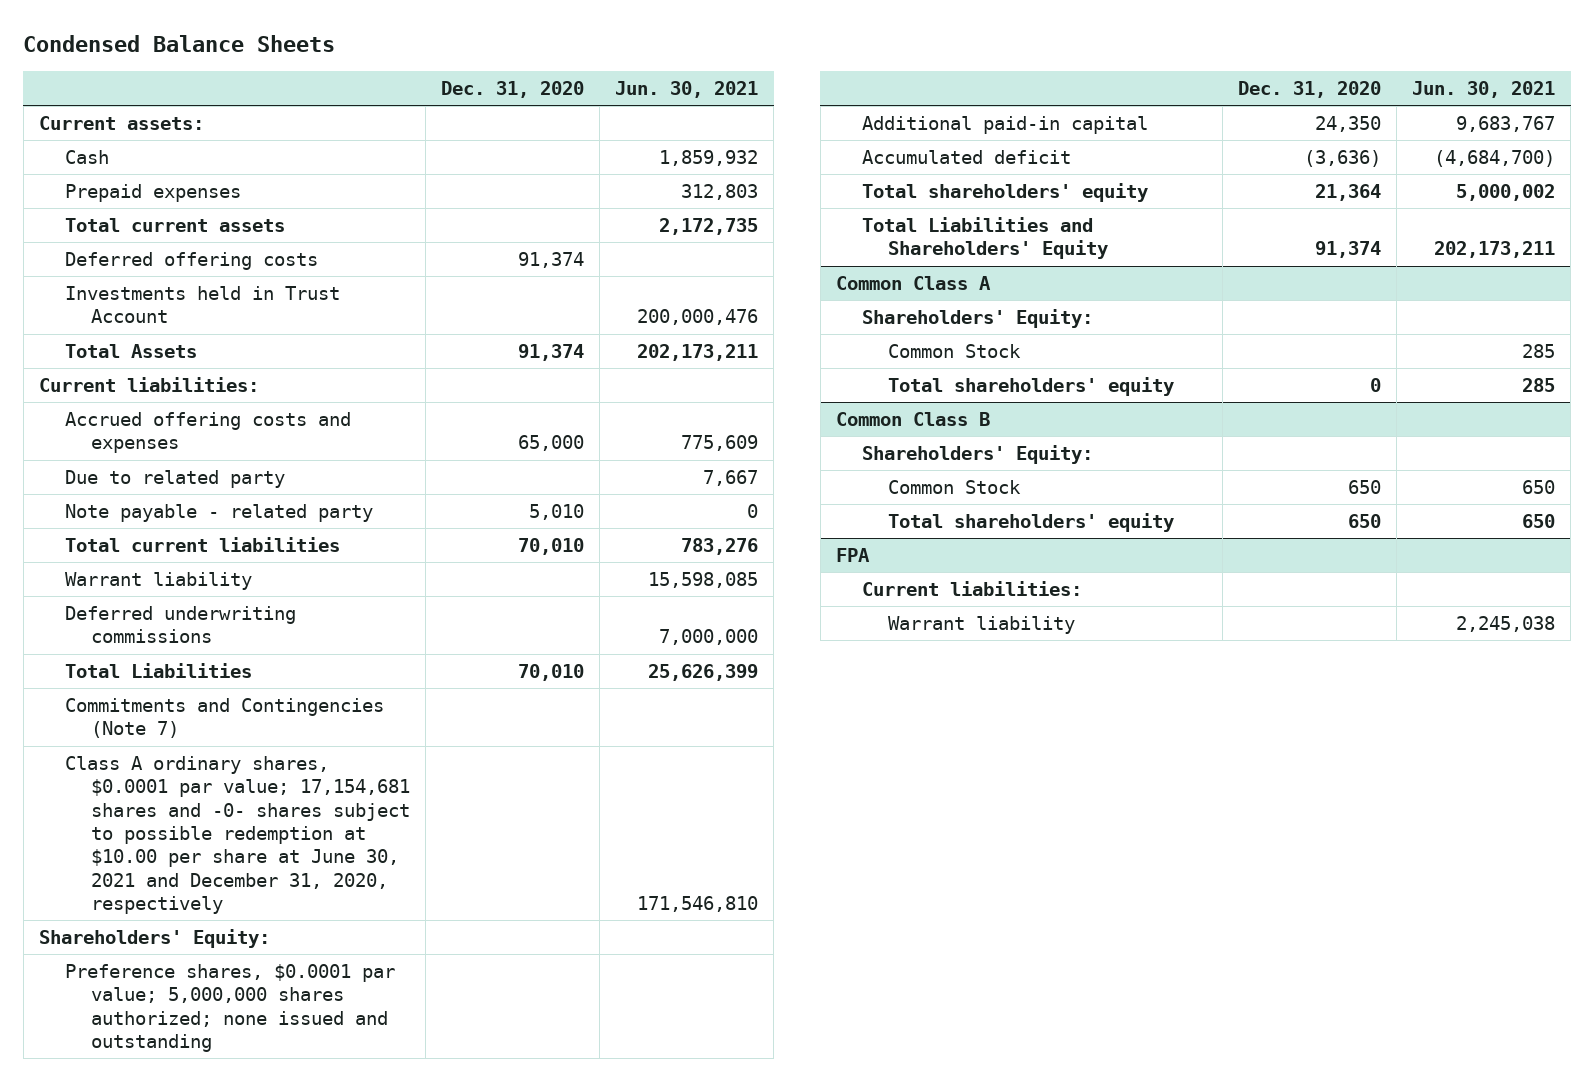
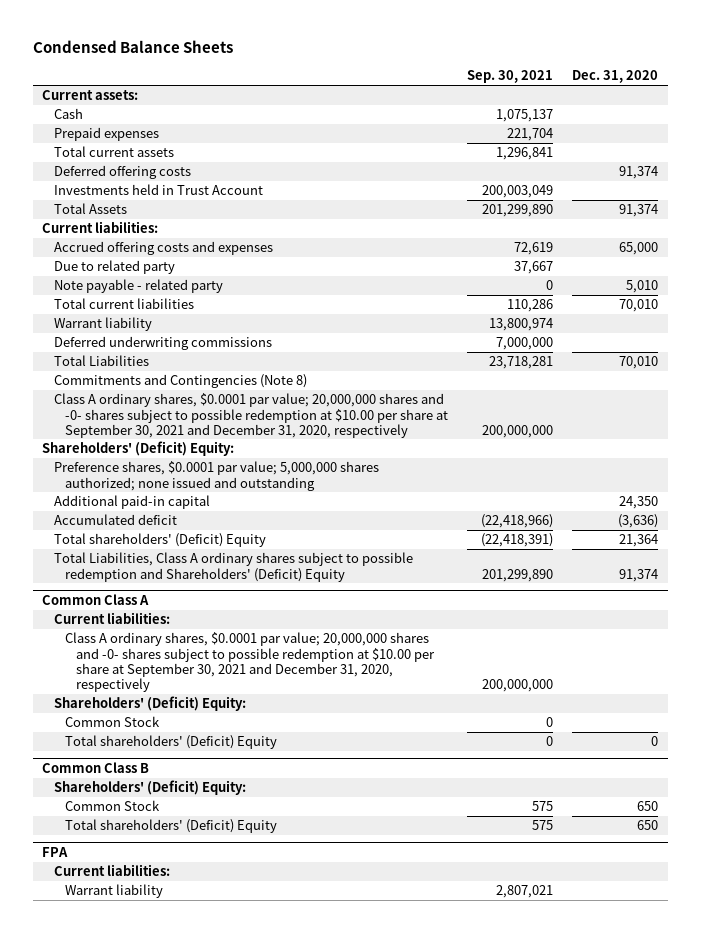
[615,80,759,98] Jun. 30, 2021 -> none
none -> [467,70,554,84] Sep. 30, 2021
[65,697,385,739] Commitments and Contingencies (Note 7) -> [53,374,307,389] Commitments and Contingencies (Note 8)
[65,755,411,915] Class A ordinary shares, $0.0001 par value; 17,154,681 shares and -0- shares subject to possible redemption at $10.00 per share at June 30, 2021 and December 31, 2020, respectively -> [53,393,449,438] Class A ordinary shares, $0.0001 par value; 20,000,000 shares and -0- shares subject to possible redemption at $10.00 per share at September 30, 2021 and December 31, 2020, respectively
[38,928,270,948] Shareholders' Equity: -> [42,441,235,457] Shareholders' (Deficit) Equity:
[862,182,1149,202] Total shareholders' equity -> [53,533,266,548] Total shareholders' (Deficit) Equity
[862,216,1109,260] Total Liabilities and Shareholders' Equity -> [53,552,413,582] Total Liabilities, Class A ordinary shares subject to possible redemption and Shareholders' (Deficit) Equity
none -> [53,612,170,625] Current liabilities:
none -> [65,632,436,693] Class A ordinary shares, $0.0001 par value; 20,000,000 shares and -0- shares subject to possible redemption at $10.00 per share at September 30, 2021 and December 31, 2020, respectively
[862,308,1094,328] Shareholders' Equity: -> [53,696,246,712] Shareholders' (Deficit) Equity:
[888,376,1175,396] Total shareholders' equity -> [65,735,278,750] Total shareholders' (Deficit) Equity
[862,444,1094,464] Shareholders' Equity: -> [53,780,246,796] Shareholders' (Deficit) Equity:
[888,512,1175,532] Total shareholders' equity -> [65,819,278,834] Total shareholders' (Deficit) Equity

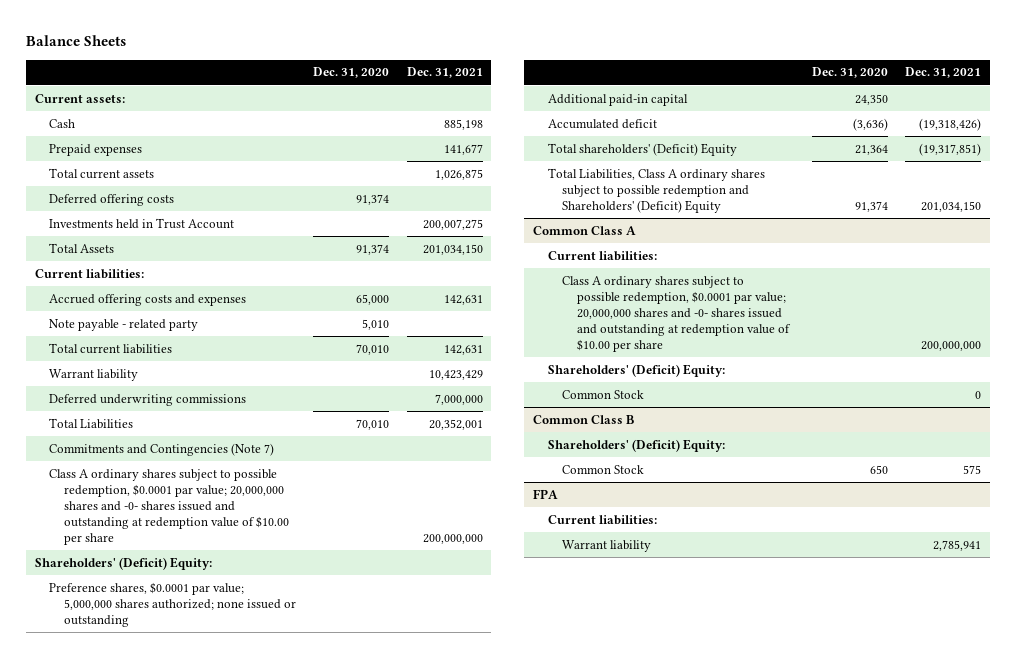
[32,40,233,54] Condensed Balance Sheets -> [26,35,127,47] Balance Sheets
[467,70,554,84] Sep. 30, 2021 -> none
none -> [406,67,483,79] Dec. 31, 2021
[53,260,175,275] Due to related party -> none
[53,374,307,389] Commitments and Contingencies (Note 8) -> [49,442,275,456] Commitments and Contingencies (Note 7)
[53,393,449,438] Class A ordinary shares, $0.0001 par value; 20,000,000 shares and -0- shares subject to possible redemption at $10.00 per share at September 30, 2021 and December 31, 2020, respectively -> [49,468,289,546] Class A ordinary shares subject to possible redemption, $0.0001 par value; 20,000,000 shares and -0- shares issued and outstanding at redemption value of $10.00 per share
[53,461,379,491] Preference shares, $0.0001 par value; 5,000,000 shares authorized; none issued and outstanding -> [49,581,296,627] Preference shares, $0.0001 par value; 5,000,000 shares authorized; none issued or outstanding
[65,632,436,693] Class A ordinary shares, $0.0001 par value; 20,000,000 shares and -0- shares subject to possible redemption at $10.00 per share at September 30, 2021 and December 31, 2020, respectively -> [562,275,791,353] Class A ordinary shares subject to possible redemption, $0.0001 par value; 20,000,000 shares and -0- shares issued and outstanding at redemption value of $10.00 per share
[65,735,278,750] Total shareholders' (Deficit) Equity -> none
[65,819,278,834] Total shareholders' (Deficit) Equity -> none

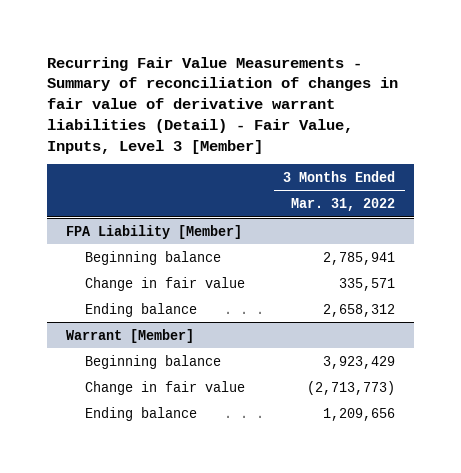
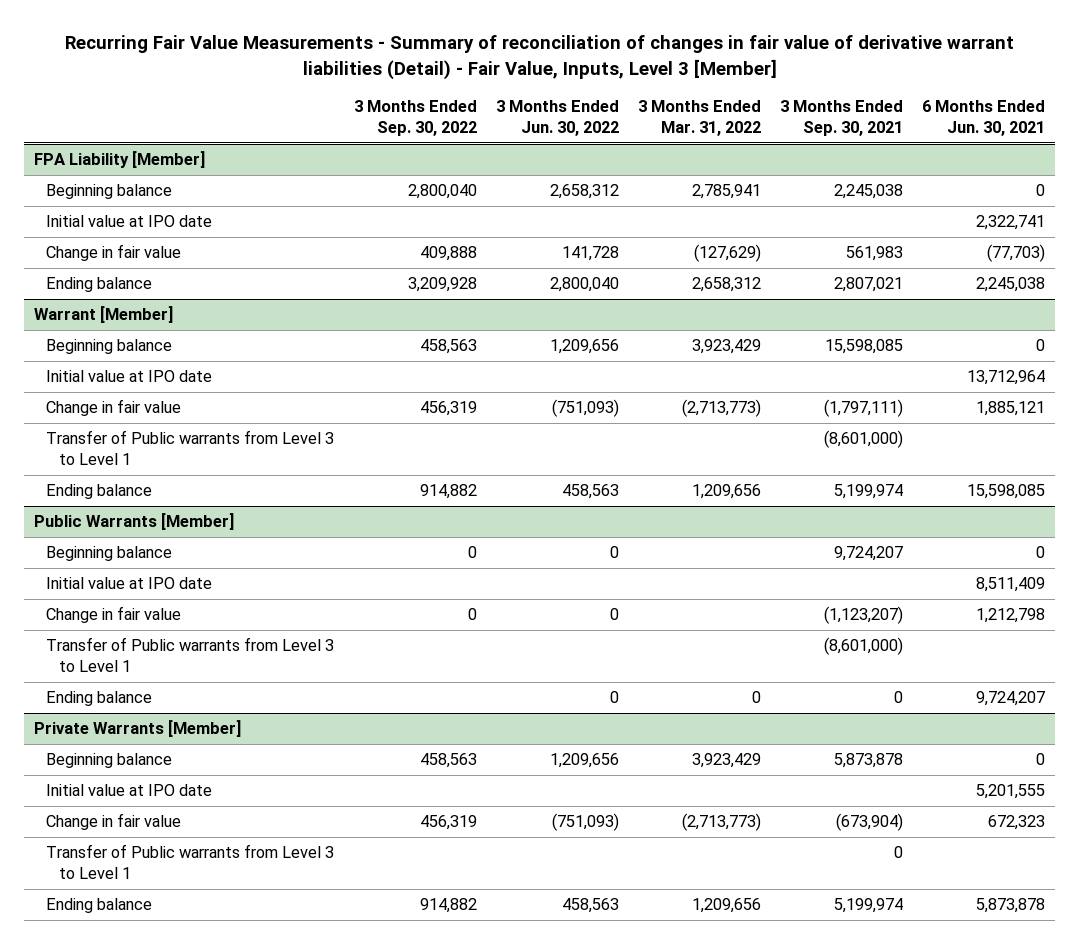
none -> [353,100,477,136] 3 Months Ended Sep. 30, 2022
none -> [495,100,619,136] 3 Months Ended Jun. 30, 2022
none -> [780,100,904,136] 3 Months Ended Sep. 30, 2021
none -> [922,100,1046,136] 6 Months Ended Jun. 30, 2021
none -> [46,215,213,228] Initial value at IPO date
[339,277,396,291] 335,571 -> [694,244,762,263] (127,629)
none -> [46,370,213,383] Initial value at IPO date
none -> [46,430,335,465] Transfer of Public warrants from Level 3 to Level 1
none -> [33,513,234,531] Public Warrants [Member]
none -> [46,546,173,562] Beginning balance
none -> [46,577,213,590] Initial value at IPO date
none -> [46,606,182,624] Change in fair value
none -> [46,637,335,672] Transfer of Public warrants from Level 3 to Level 1
none -> [46,691,153,707] Ending balance
none -> [33,720,241,738] Private Warrants [Member]
none -> [46,753,173,769] Beginning balance
none -> [46,784,213,797] Initial value at IPO date
none -> [46,813,182,831] Change in fair value
none -> [46,844,335,879] Transfer of Public warrants from Level 3 to Level 1
none -> [46,898,153,914] Ending balance

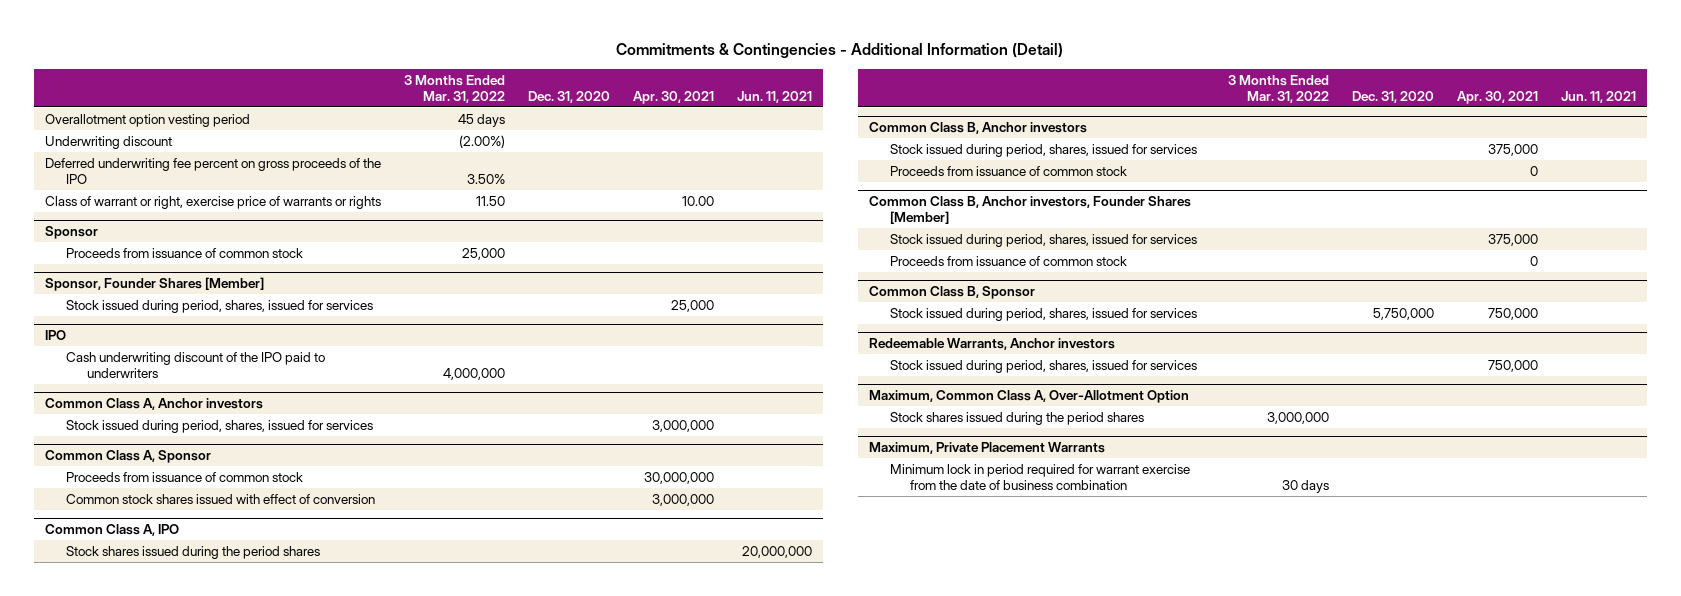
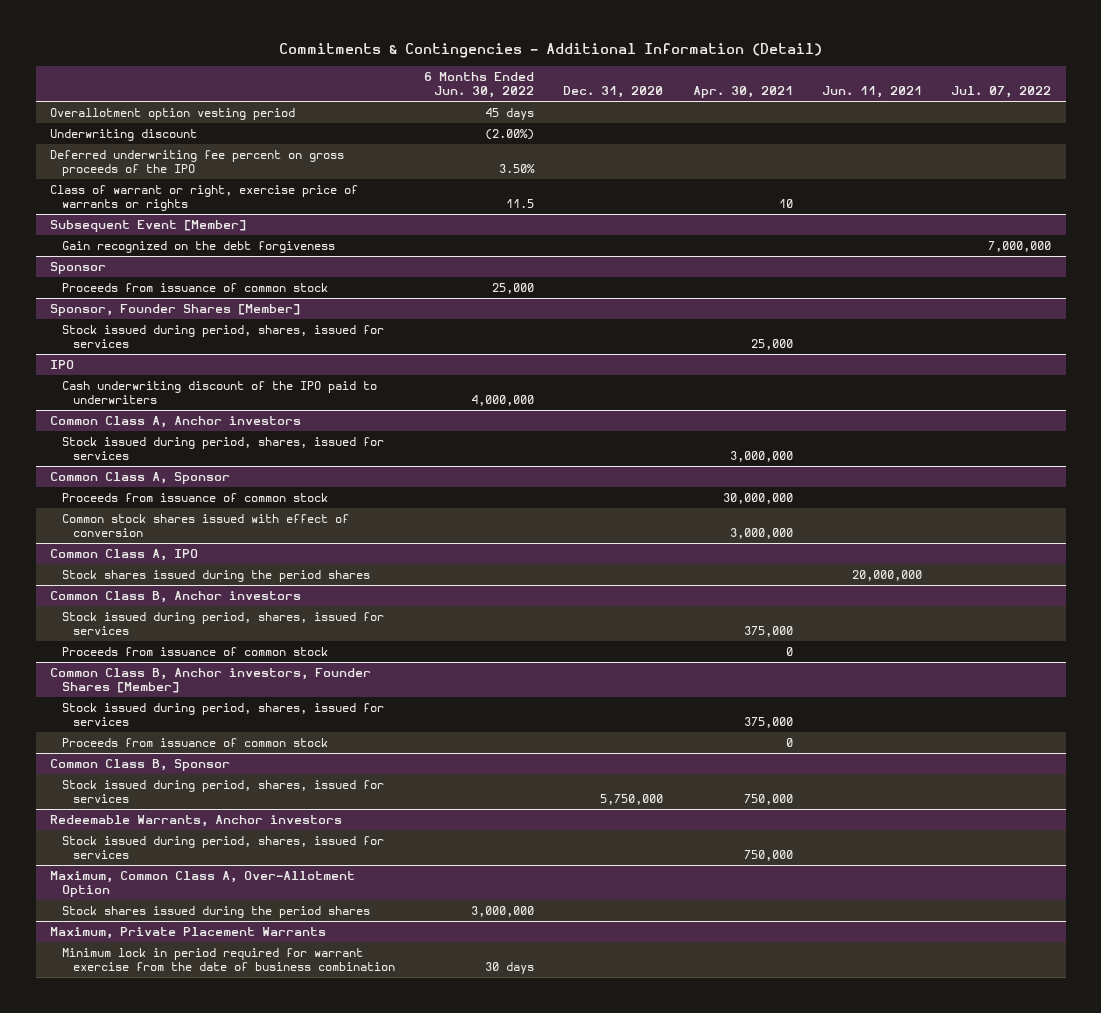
[404,74,506,103] 3 Months Ended Mar. 31, 2022 -> none
none -> [424,71,535,99] 6 Months Ended Jun. 30, 2022
none -> [951,86,1052,99] Jul. 07, 2022
[681,195,714,206] 10.00 -> [778,199,793,209] 10
none -> [50,220,247,233] Subsequent Event [Member]
none -> [61,241,335,254] Gain recognized on the debt forgiveness

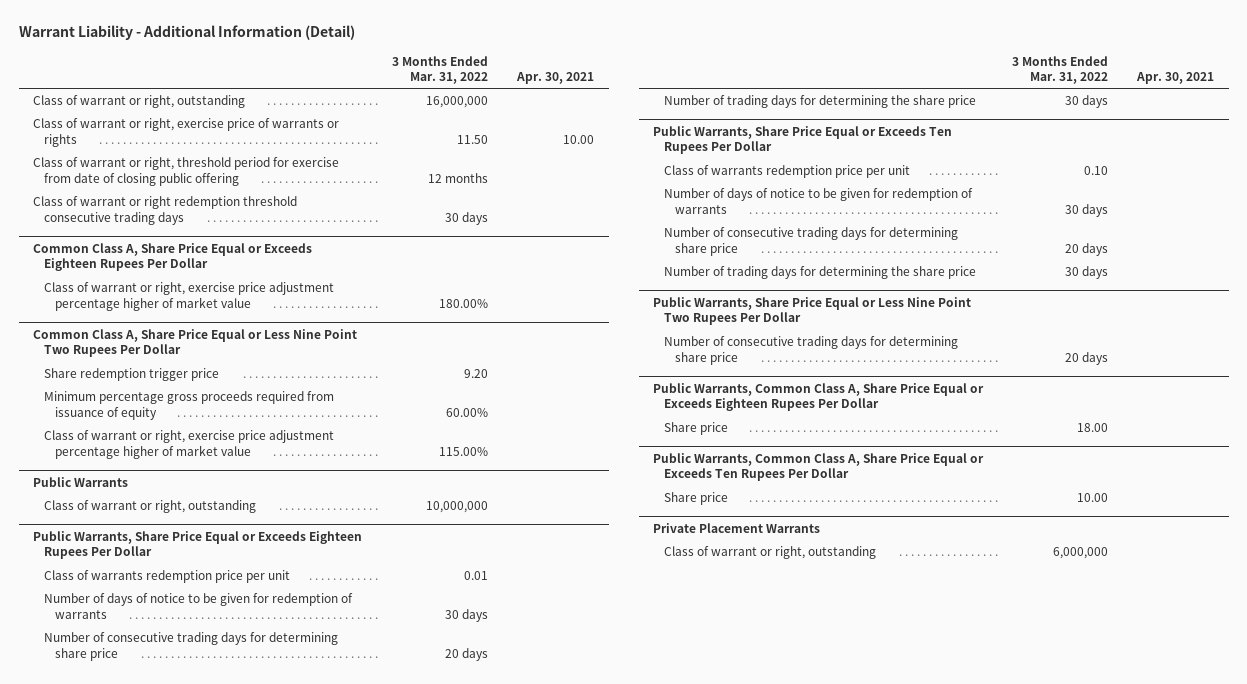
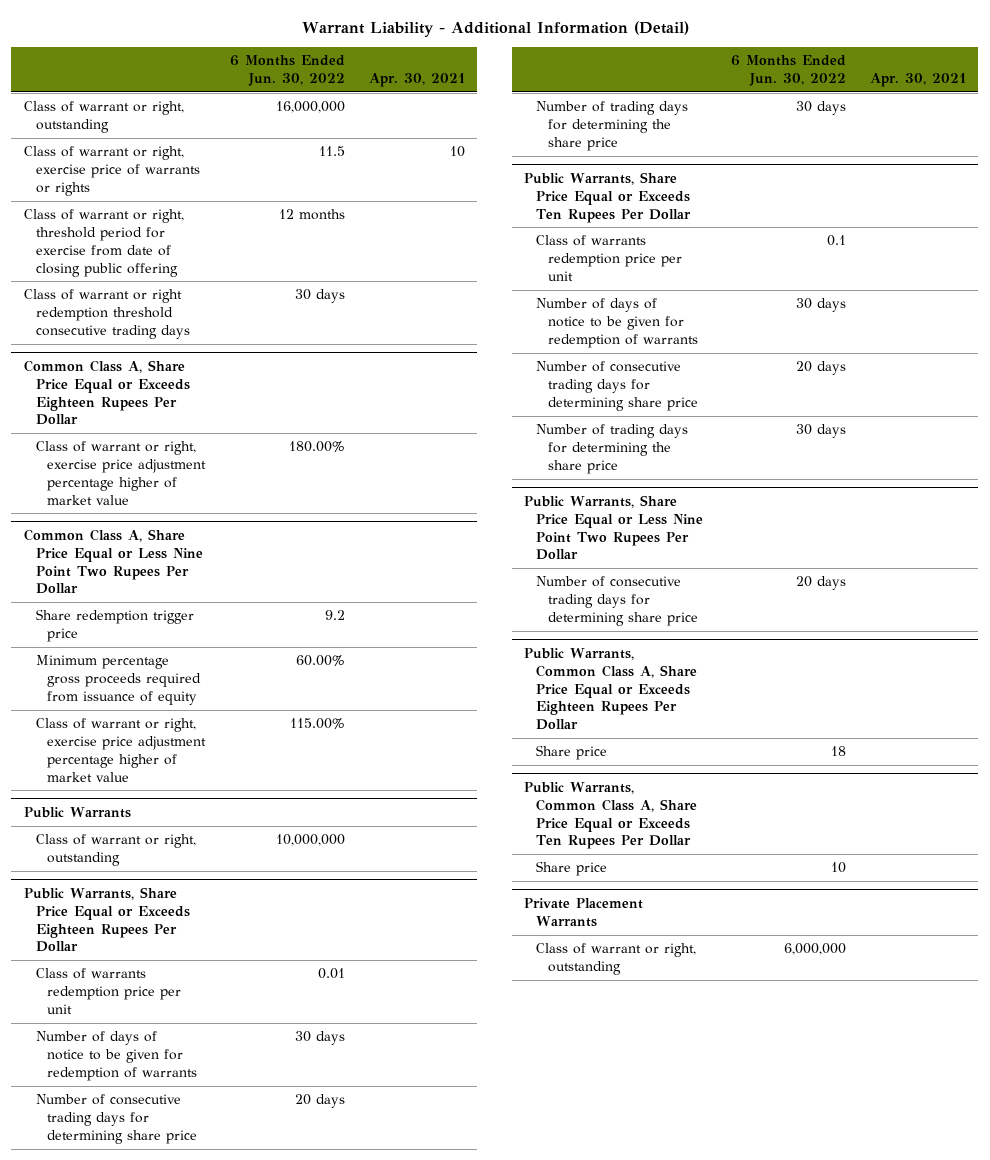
[392,55,489,84] 3 Months Ended Mar. 31, 2022 -> none
none -> [229,55,345,87] 6 Months Ended Jun. 30, 2022
[563,134,595,144] 10.00 -> [450,146,466,158] 10

